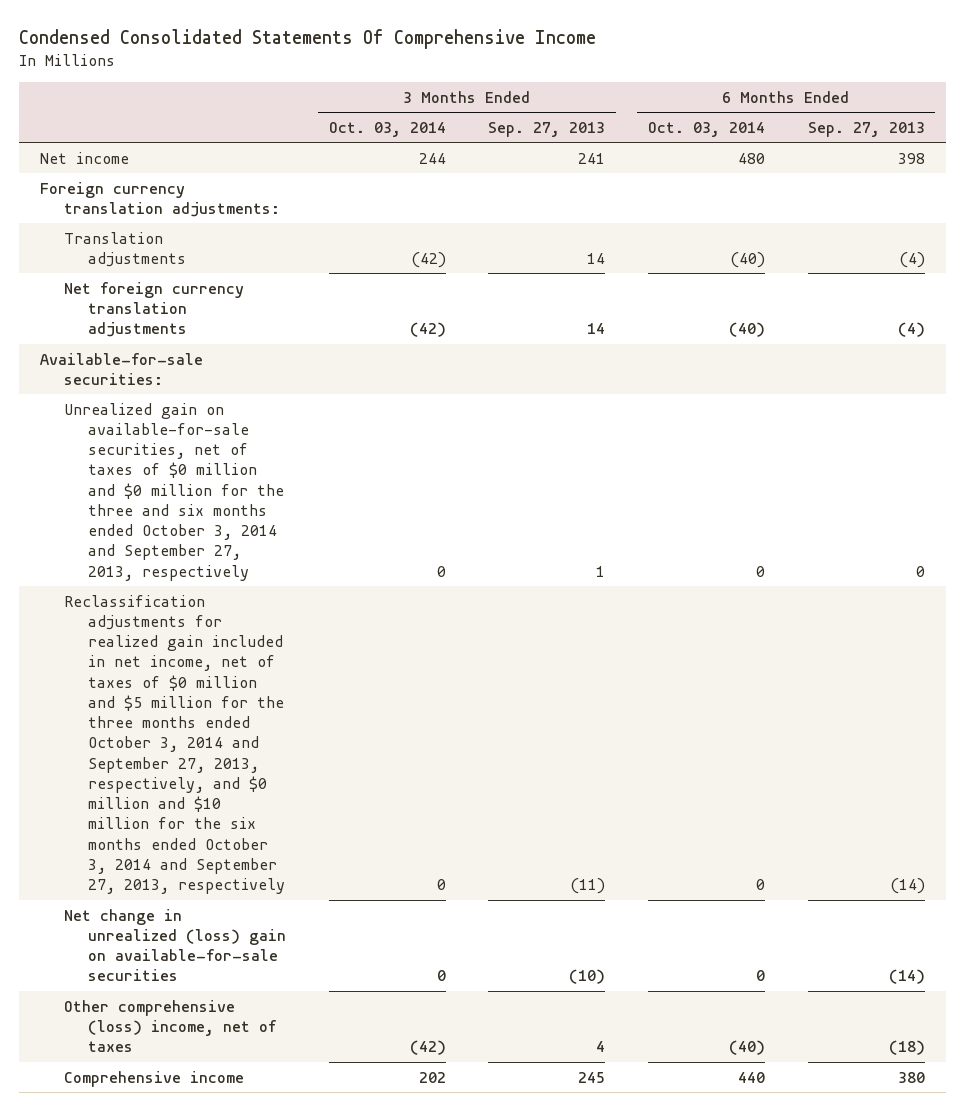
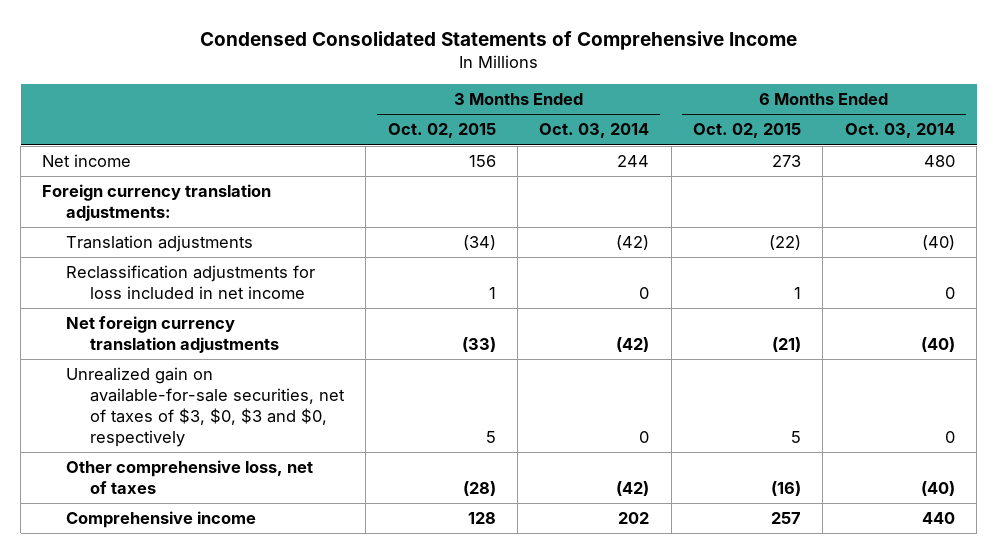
[18,28,596,49] Condensed Consolidated Statements Of Comprehensive Income -> [199,30,797,50] Condensed Consolidated Statements of Comprehensive Income
[488,121,606,137] Sep. 27, 2013 -> none
[807,121,925,137] Sep. 27, 2013 -> none
none -> [387,123,496,139] Oct. 02, 2015
none -> [693,123,802,139] Oct. 02, 2015
none -> [66,265,316,299] Reclassification adjustments for loss included in net income
[39,352,203,385] Available-for-sale securities: -> none
[63,594,285,895] Reclassification adjustments for realized gain included in net income, net of taxes of $0 million and $5 million for the three months ended October 3, 2014 and September 27, 2013, respectively, and $0 million and $10 million for the six months ended October 3, 2014 and September 27, 2013, respectively -> none
[63,908,286,982] Net change in unrealized (loss) gain on available-for-sale securities -> none
[63,402,284,581] Unrealized gain on available-for-sale securities, net of taxes of $0 million and $0 million for the three and six months ended October 3, 2014 and September 27, 2013, respectively -> [66,367,345,447] Unrealized gain on available-for-sale securities, net of taxes of $3, $0, $3 and $0, respectively
[63,999,277,1053] Other comprehensive (loss) income, net of taxes -> [66,460,314,494] Other comprehensive loss, net of taxes

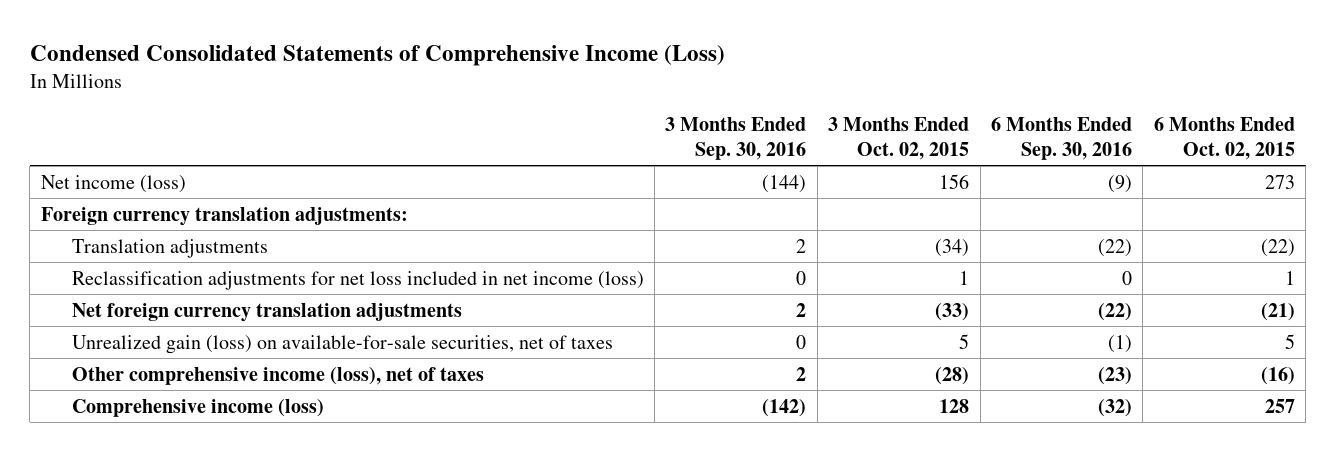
[199,30,797,50] Condensed Consolidated Statements of Comprehensive Income -> [29,45,725,67] Condensed Consolidated Statements of Comprehensive Income (Loss)
[539,123,650,139] Oct. 03, 2014 -> none
[844,123,955,139] Oct. 03, 2014 -> none
none -> [665,116,807,160] 3 Months Ended Sep. 30, 2016
none -> [991,116,1133,160] 6 Months Ended Sep. 30, 2016
[42,154,132,168] Net income -> [40,174,186,193] Net income (loss)
[66,265,316,299] Reclassification adjustments for loss included in net income -> [71,270,644,290] Reclassification adjustments for net loss included in net income (loss)
[66,367,345,447] Unrealized gain on available-for-sale securities, net of taxes of $3, $0, $3 and $0, respectively -> [71,334,613,354] Unrealized gain (loss) on available-for-sale securities, net of taxes
[66,460,314,494] Other comprehensive loss, net of taxes -> [71,366,484,385] Other comprehensive income (loss), net of taxes
[66,511,257,529] Comprehensive income -> [71,398,324,417] Comprehensive income (loss)

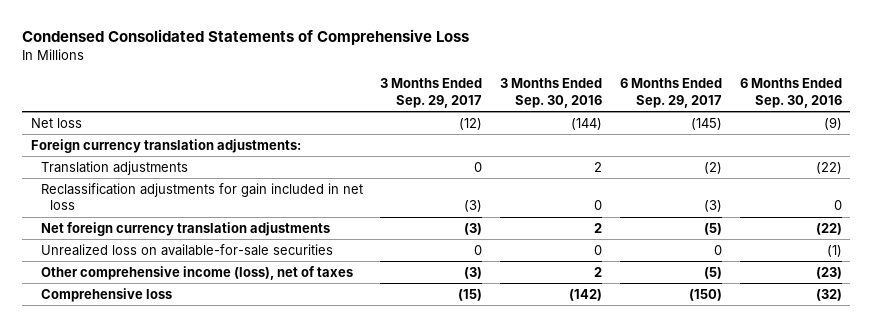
[29,45,725,67] Condensed Consolidated Statements of Comprehensive Income (Loss) -> [22,29,470,46] Condensed Consolidated Statements of Comprehensive Loss
[828,116,970,160] 3 Months Ended Oct. 02, 2015 -> none
[1153,116,1295,160] 6 Months Ended Oct. 02, 2015 -> none
none -> [380,78,483,108] 3 Months Ended Sep. 29, 2017
none -> [619,78,722,108] 6 Months Ended Sep. 29, 2017
[40,174,186,193] Net income (loss) -> [31,117,83,128] Net loss
[71,270,644,290] Reclassification adjustments for net loss included in net income (loss) -> [40,182,363,211] Reclassification adjustments for gain included in net loss
[71,334,613,354] Unrealized gain (loss) on available-for-sale securities, net of taxes -> [40,243,333,256] Unrealized loss on available-for-sale securities
[71,398,324,417] Comprehensive income (loss) -> [40,287,172,302] Comprehensive loss

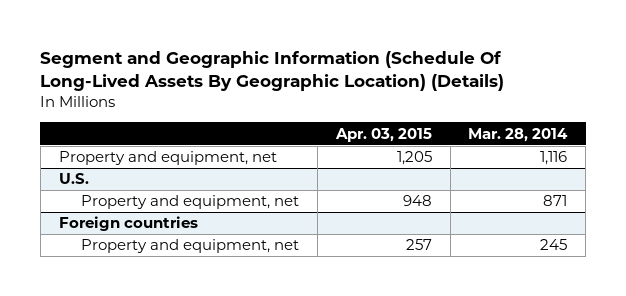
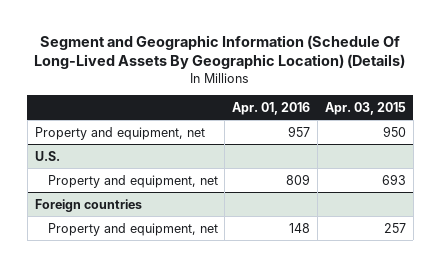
[468,127,569,142] Mar. 28, 2014 -> none
none -> [232,101,311,115] Apr. 01, 2016
[396,151,432,166] 1,205 -> [383,125,407,137] 950
[402,195,432,207] 948 -> [382,173,407,185] 693

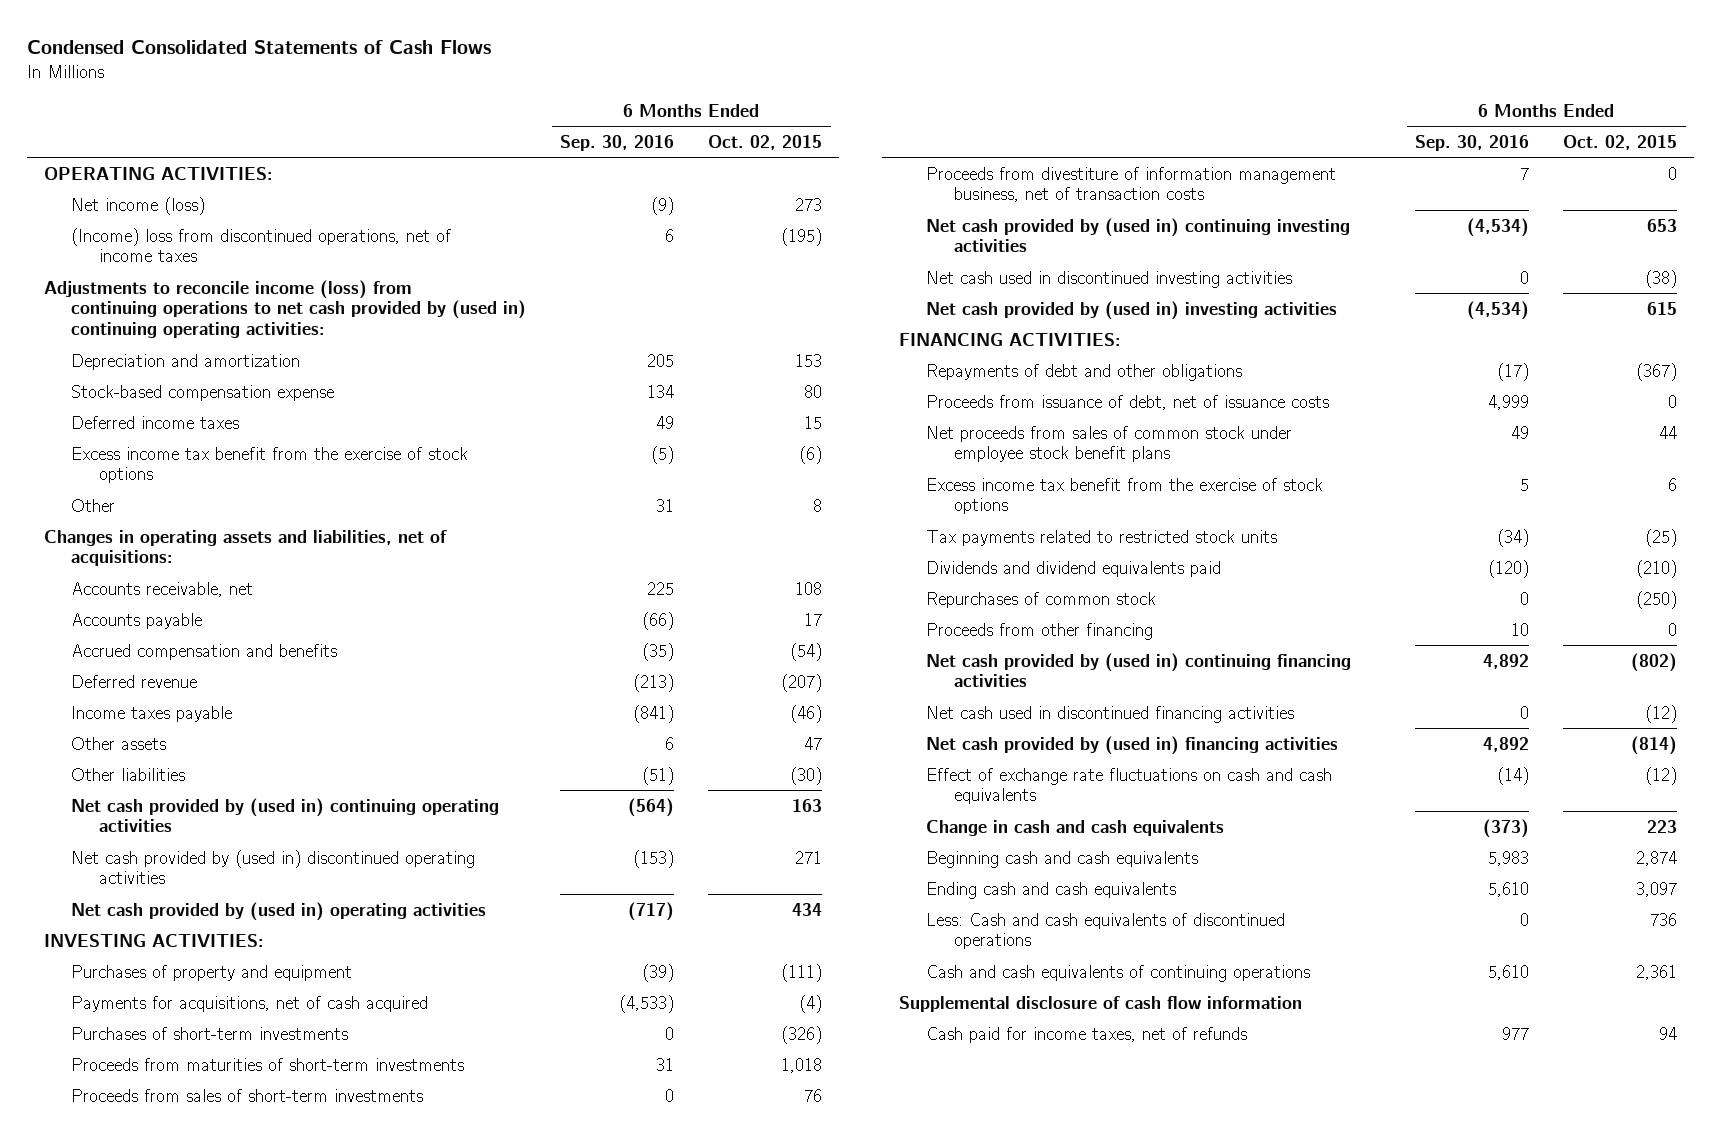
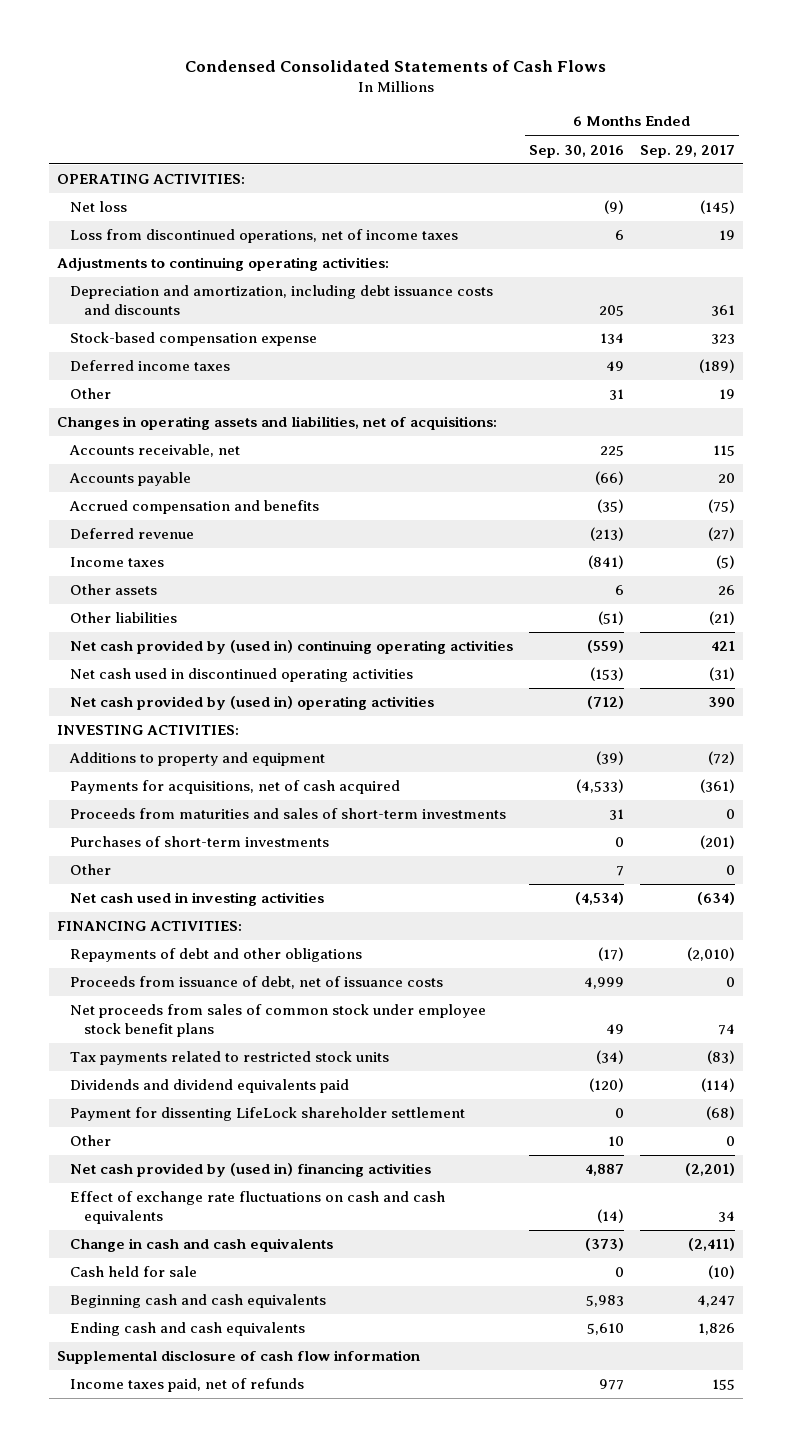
[708,134,823,150] Oct. 02, 2015 -> none
none -> [639,144,735,158] Sep. 29, 2017
[71,196,206,215] Net income (loss) -> [70,201,128,213] Net loss
[71,227,452,263] (Income) loss from discontinued operations, net of income taxes -> [70,229,459,244] Loss from discontinued operations, net of income taxes
[44,279,527,339] Adjustments to reconcile income (loss) from continuing operations to net cash provided by (used in) continuing operating activities: -> [57,257,390,272] Adjustments to continuing operating activities:
[71,353,301,370] Depreciation and amortization -> [70,285,494,315] Depreciation and amortization, including debt issuance costs and discounts
[71,446,469,484] Excess income tax benefit from the exercise of stock options -> none
[71,705,233,722] Income taxes payable -> [70,557,165,568] Income taxes
[628,797,675,817] (564) -> [587,640,625,654] (559)
[71,849,476,885] Net cash provided by (used in) discontinued operating activities -> [70,668,414,683] Net cash used in discontinued operating activities
[628,901,675,921] (717) -> [587,696,625,710] (712)
[71,964,353,981] Purchases of property and equipment -> [69,752,326,767] Additions to property and equipment
none -> [70,808,507,820] Proceeds from maturities and sales of short-term investments
[71,1057,465,1071] Proceeds from maturities of short-term investments -> none
[71,1088,424,1102] Proceeds from sales of short-term investments -> none
[926,166,1337,203] Proceeds from divestiture of information management business, net of transaction costs -> none
[926,217,1351,253] Net cash provided by (used in) continuing investing activities -> none
[926,270,1293,288] Net cash used in discontinued investing activities -> none
none -> [70,864,112,876] Other
[926,300,1338,320] Net cash provided by (used in) investing activities -> [70,892,325,907] Net cash used in investing activities
[926,477,1324,515] Excess income tax benefit from the exercise of stock options -> none
[926,591,1157,608] Repurchases of common stock -> none
[926,652,1352,688] Net cash provided by (used in) continuing financing activities -> none
[926,705,1295,723] Net cash used in discontinued financing activities -> none
none -> [70,1107,466,1122] Payment for dissenting LifeLock shareholder settlement
[926,622,1154,640] Proceeds from other financing -> [70,1135,112,1147] Other
[1483,736,1530,752] 4,892 -> [585,1164,625,1177] 4,887
none -> [70,1266,198,1278] Cash held for sale
[926,912,1286,950] Less: Cash and cash equivalents of discontinued operations -> none
[926,964,1311,982] Cash and cash equivalents of continuing operations -> none
[926,1026,1248,1043] Cash paid for income taxes, net of refunds -> [70,1378,305,1393] Income taxes paid, net of refunds

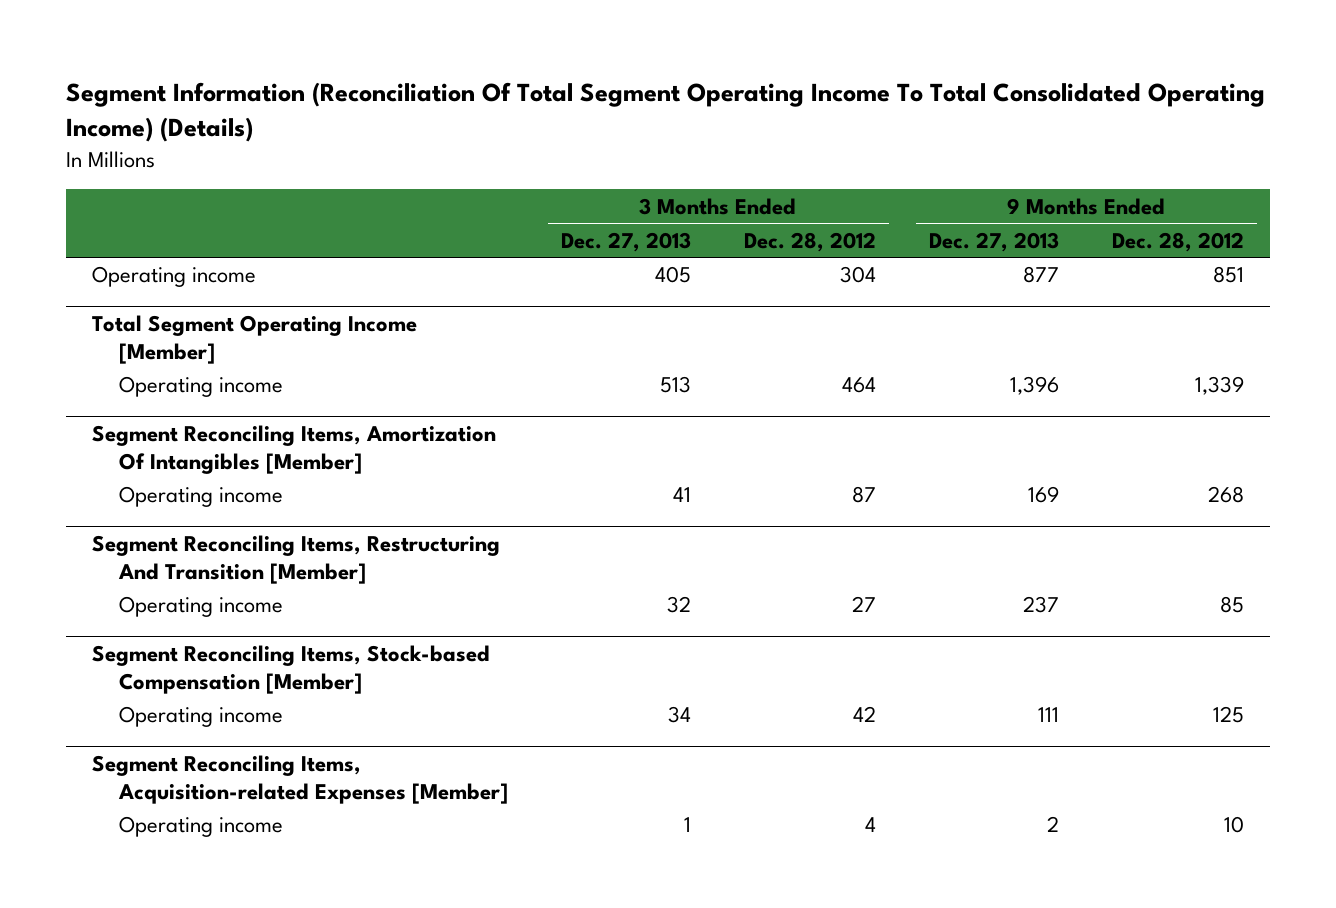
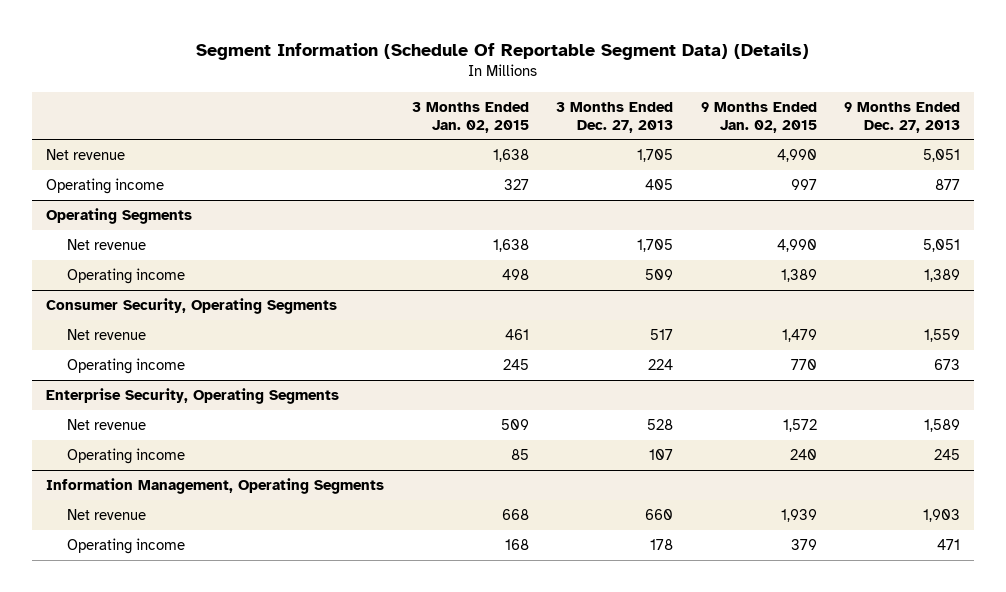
[65,82,1265,143] Segment Information (Reconciliation Of Total Segment Operating Income To Total Consolidated Operating Income) (Details) -> [196,43,810,61] Segment Information (Schedule Of Reportable Segment Data) (Details)
[743,231,876,252] Dec. 28, 2012 -> none
[1111,231,1244,252] Dec. 28, 2012 -> none
none -> [411,101,529,133] 3 Months Ended Jan. 02, 2015
none -> [700,101,817,133] 9 Months Ended Jan. 02, 2015
none -> [46,148,126,160] Net revenue
[92,314,418,364] Total Segment Operating Income [Member] -> none
[92,424,497,474] Segment Reconciling Items, Amortization Of Intangibles [Member] -> none
[92,534,501,584] Segment Reconciling Items, Restructuring And Transition [Member] -> none
[92,644,491,694] Segment Reconciling Items, Stock-based Compensation [Member] -> none
[92,754,509,804] Segment Reconciling Items, Acquisition-related Expenses [Member] -> none
[119,816,284,838] Operating income -> none
none -> [46,207,193,224] Operating Segments
none -> [66,238,146,250] Net revenue
[659,376,691,394] 513 -> [645,268,674,280] 509
[1009,376,1059,396] 1,396 -> [923,268,960,282] 1,389
none -> [46,297,338,314] Consumer Security, Operating Segments
none -> [66,328,146,340] Net revenue
[672,487,691,503] 41 -> [648,358,674,370] 224
[1027,486,1059,504] 169 -> [933,358,960,370] 673
none -> [46,387,340,404] Enterprise Security, Operating Segments
none -> [66,418,146,430] Net revenue
[666,596,691,614] 32 -> [649,448,674,460] 107
[1022,596,1059,614] 237 -> [933,448,960,460] 245
none -> [46,477,385,494] Information Management, Operating Segments
none -> [66,508,146,520] Net revenue
[667,706,691,724] 34 -> [650,538,674,550] 178
[1037,707,1059,723] 111 -> [936,538,960,550] 471

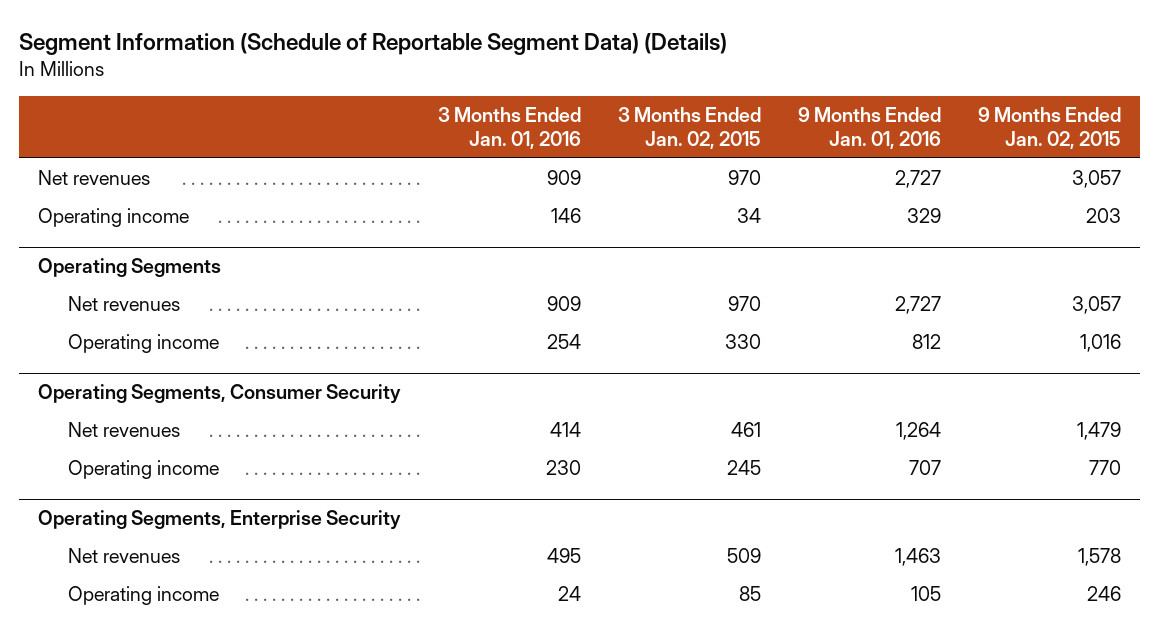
[196,43,810,61] Segment Information (Schedule Of Reportable Segment Data) (Details) -> [19,32,728,55] Segment Information (Schedule of Reportable Segment Data) (Details)
[556,101,674,133] 3 Months Ended Dec. 27, 2013 -> none
[843,101,960,133] 9 Months Ended Dec. 27, 2013 -> none
none -> [438,106,582,149] 3 Months Ended Jan. 01, 2016
none -> [798,106,942,149] 9 Months Ended Jan. 01, 2016
[46,148,126,160] Net revenue -> [38,170,151,186] Net revenues
[492,148,529,162] 1,638 -> [728,170,762,186] 970
[776,148,817,162] 4,990 -> [1072,170,1122,189] 3,057
[503,178,529,190] 327 -> [737,208,762,224] 34
[790,178,817,190] 997 -> [1086,208,1122,224] 203
[66,238,146,250] Net revenue -> [68,296,181,312] Net revenues
[492,238,529,252] 1,638 -> [728,296,762,312] 970
[776,238,817,252] 4,990 -> [1072,296,1122,315] 3,057
[501,268,529,280] 498 -> [725,334,762,350] 330
[780,268,817,282] 1,389 -> [1080,334,1122,353] 1,016
[46,297,338,314] Consumer Security, Operating Segments -> [38,384,402,404] Operating Segments, Consumer Security
[66,328,146,340] Net revenue -> [68,422,181,438] Net revenues
[46,477,385,494] Information Management, Operating Segments -> none
[66,508,146,520] Net revenue -> none
[66,537,185,554] Operating income -> none
[46,387,340,404] Enterprise Security, Operating Segments -> [38,510,402,530] Operating Segments, Enterprise Security
[66,418,146,430] Net revenue -> [68,548,181,564] Net revenues
[782,418,817,432] 1,572 -> [1078,548,1122,567] 1,578
[789,448,817,460] 240 -> [1087,586,1122,602] 246

